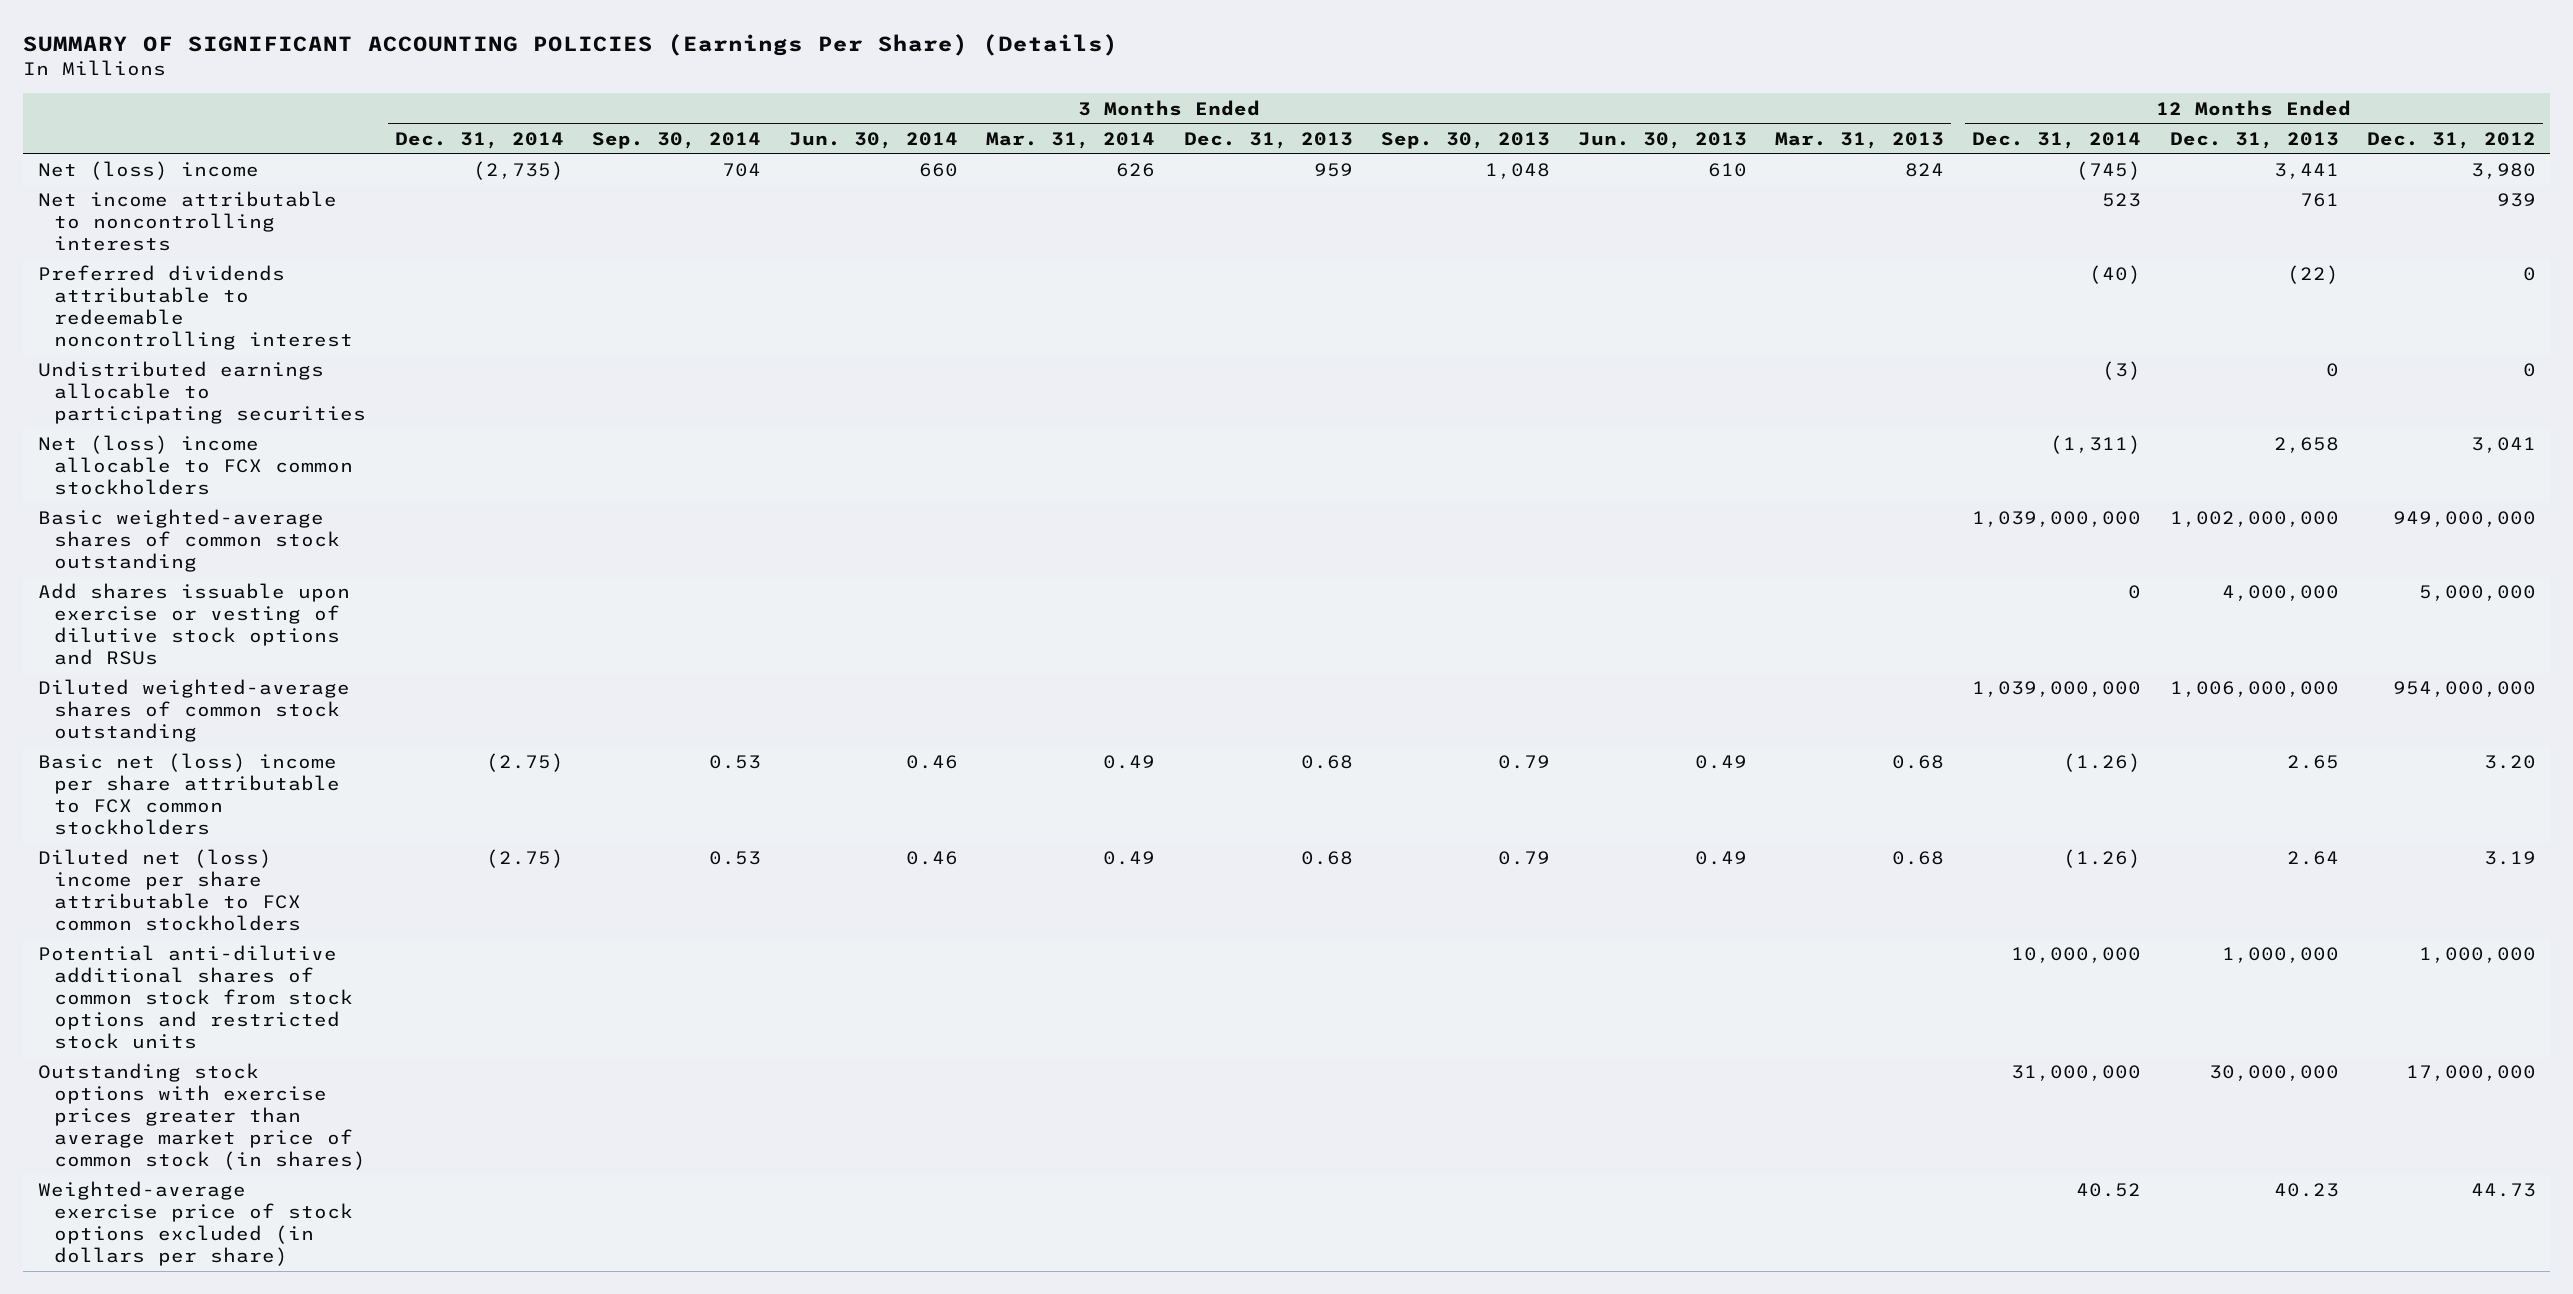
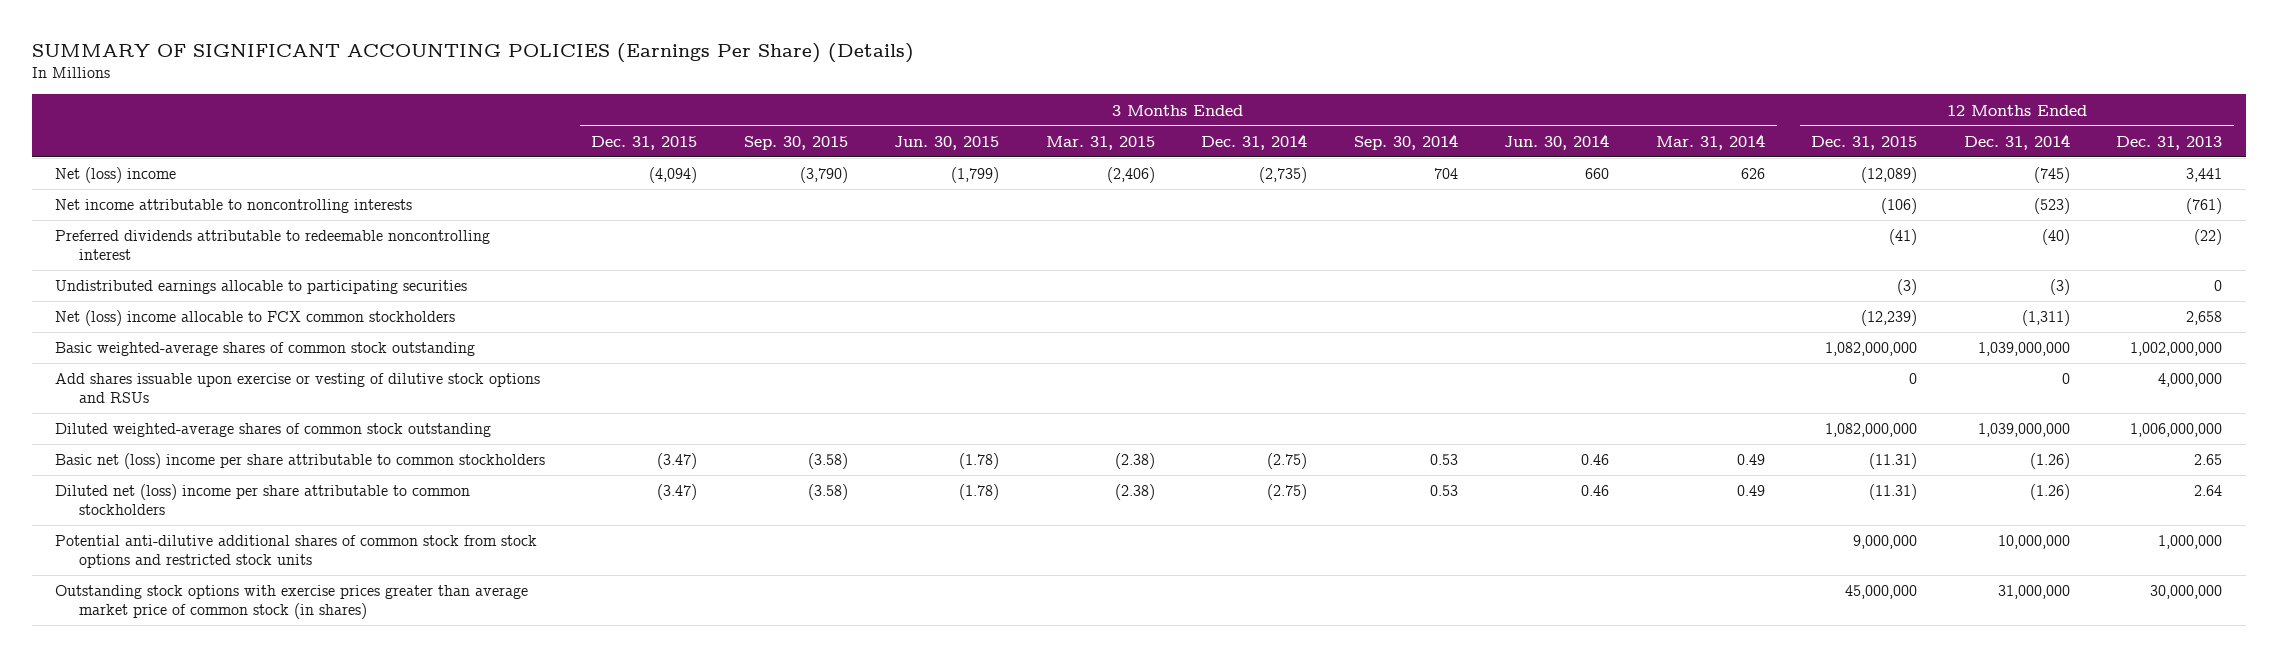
[1183,131,1353,149] Dec. 31, 2013 -> none
[1380,131,1550,149] Sep. 30, 2013 -> none
[1578,131,1748,149] Jun. 30, 2013 -> none
[1775,131,1945,149] Mar. 31, 2013 -> none
[2366,131,2536,149] Dec. 31, 2012 -> none
none -> [591,135,698,150] Dec. 31, 2015
none -> [743,135,848,150] Sep. 30, 2015
none -> [894,135,1000,150] Jun. 30, 2015
none -> [1045,135,1155,150] Mar. 31, 2015
none -> [1811,135,1918,150] Dec. 31, 2015
[2102,193,2142,208] 523 -> [2033,198,2070,215] (523)
[2299,193,2339,208] 761 -> [2186,198,2223,215] (761)
[37,753,341,836] Basic net (loss) income per share attributable to FCX common stockholders -> [54,453,545,470] Basic net (loss) income per share attributable to common stockholders
[37,849,302,932] Diluted net (loss) income per share attributable to FCX common stockholders -> [54,484,470,516] Diluted net (loss) income per share attributable to common stockholders
[37,1181,354,1267] Weighted-average exercise price of stock options excluded (in dollars per share) -> none

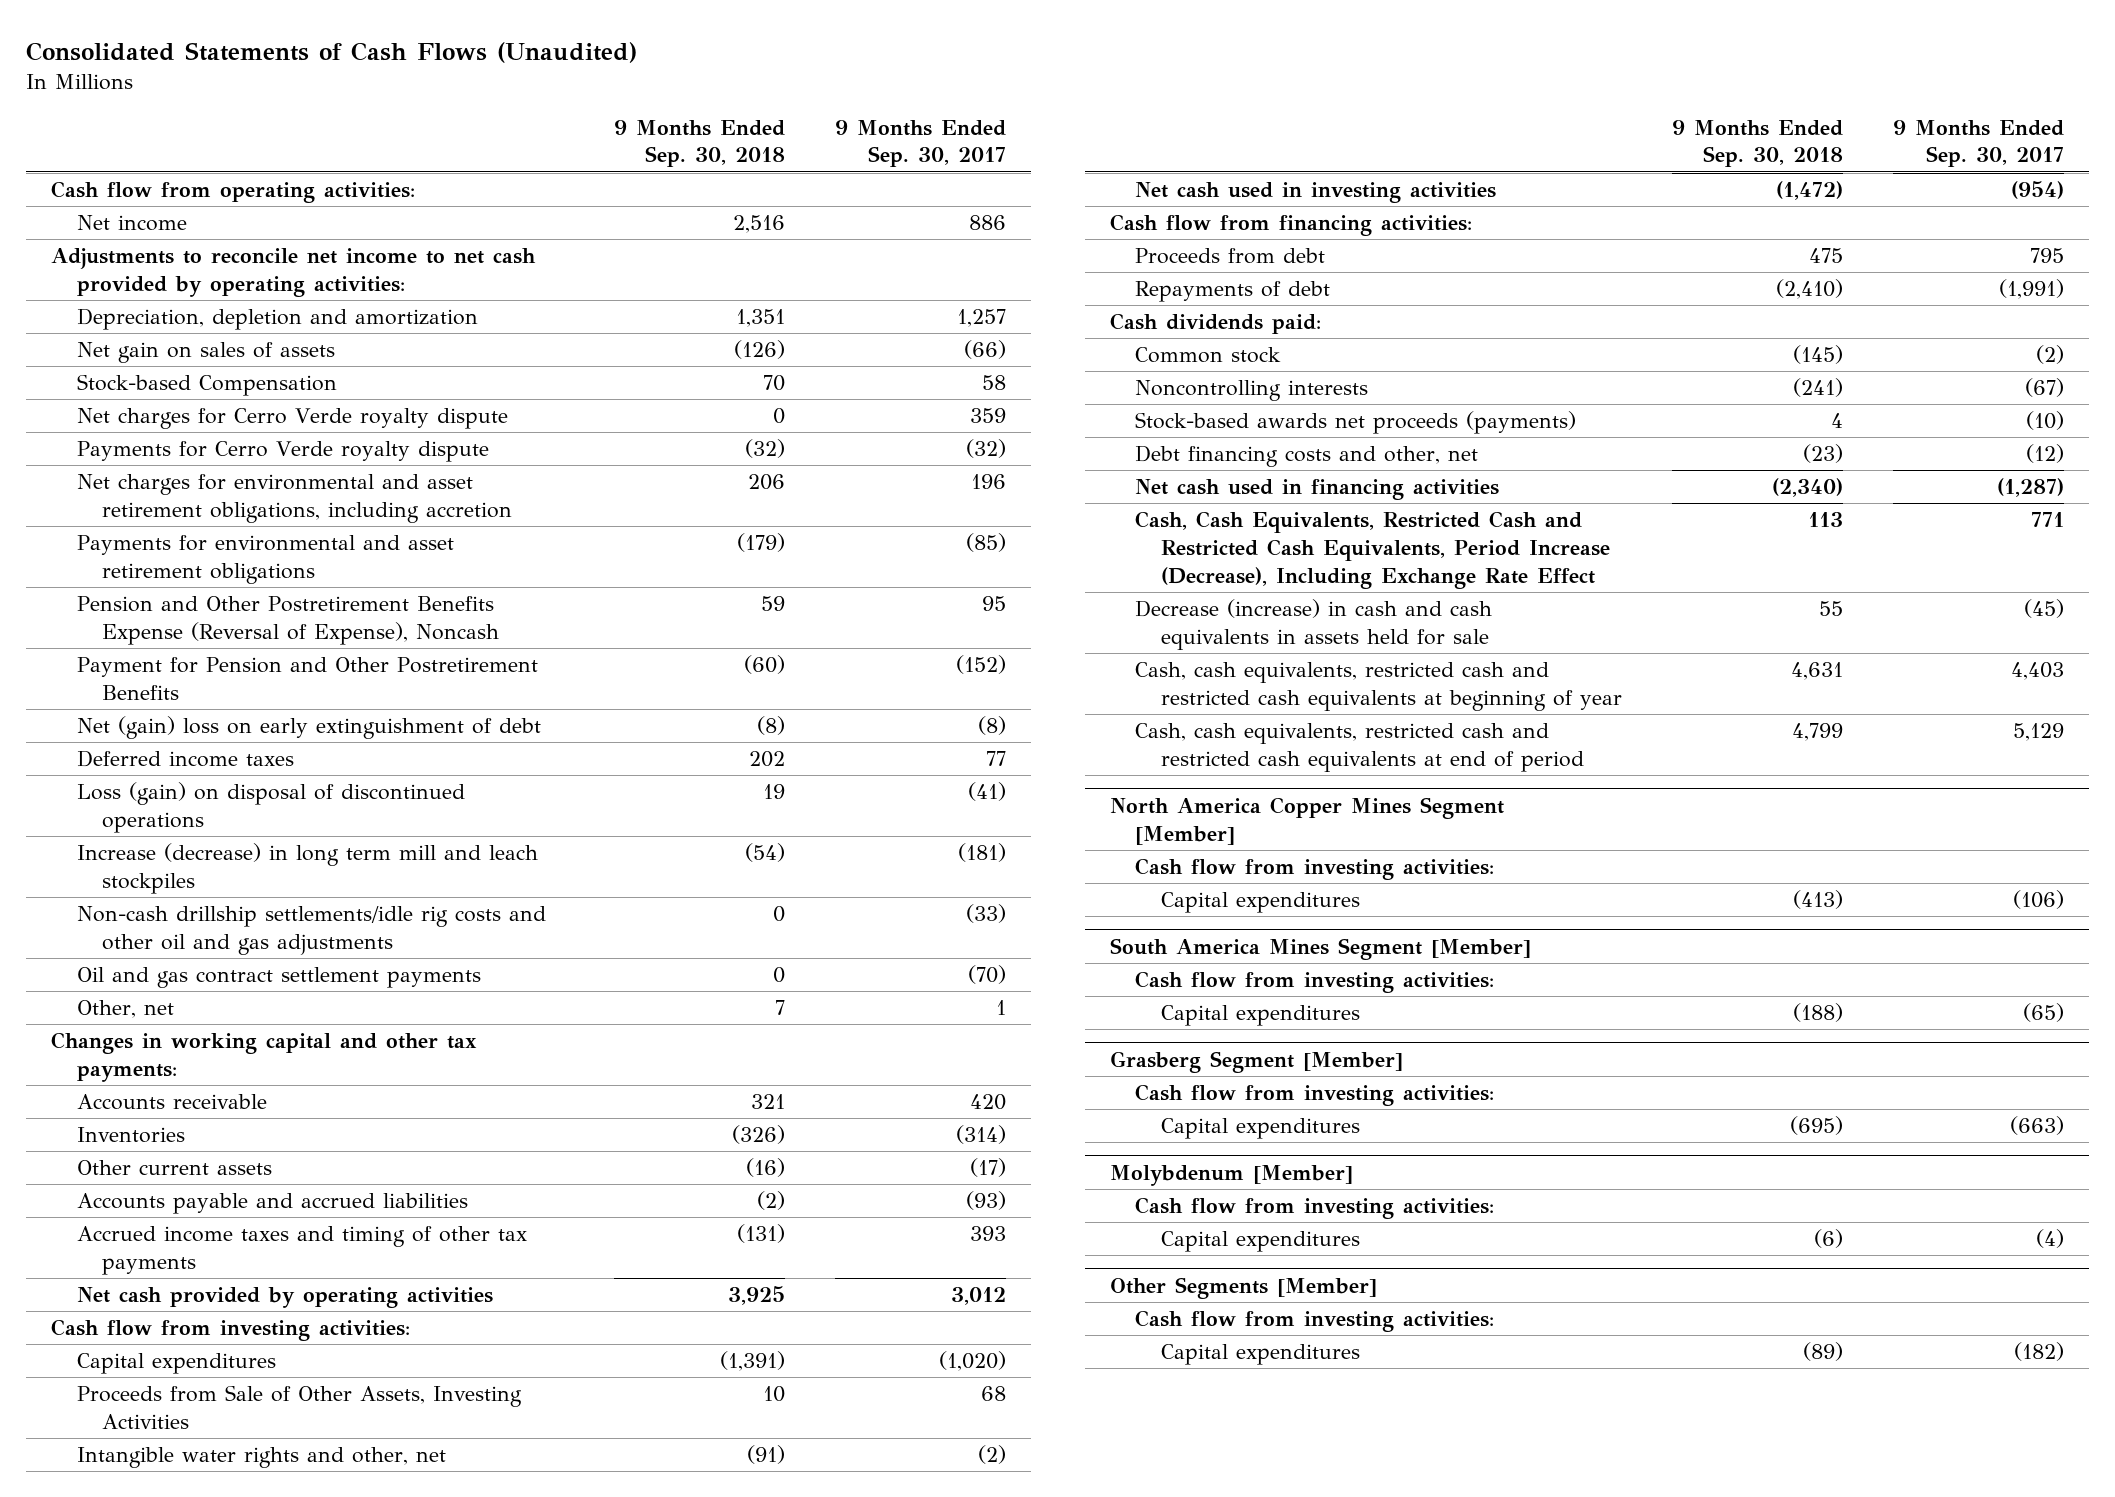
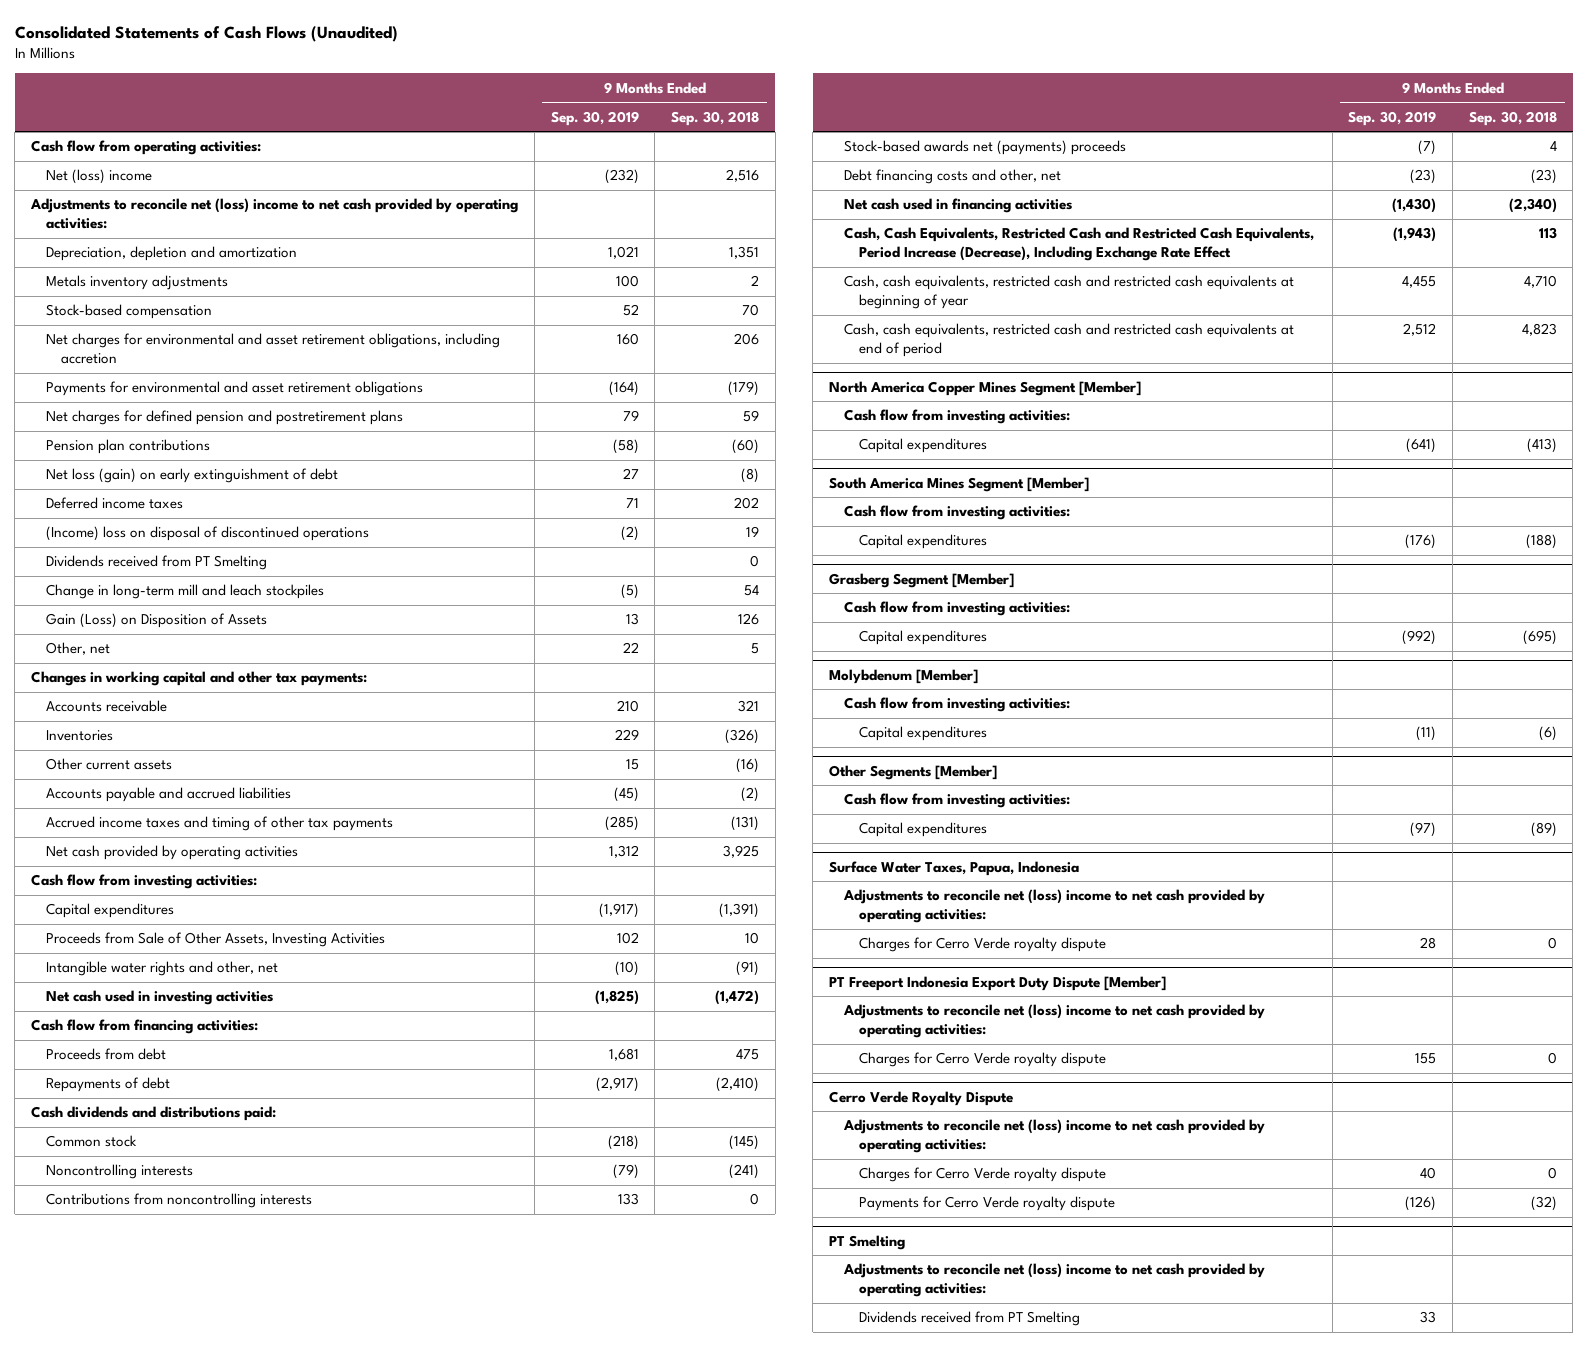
[834,119,1006,168] 9 Months Ended Sep. 30, 2017 -> none
none -> [550,110,639,126] Sep. 30, 2019
[76,215,187,232] Net income -> [46,169,153,185] Net (loss) income
[51,248,537,297] Adjustments to reconcile net income to net cash provided by operating activities: -> [30,198,519,230] Adjustments to reconcile net (loss) income to net cash provided by operating activities:
[76,342,335,364] Net gain on sales of assets -> none
[76,408,508,430] Net charges for Cerro Verde royalty dispute -> none
[76,441,489,463] Payments for Cerro Verde royalty dispute -> none
none -> [46,275,229,291] Metals inventory adjustments
[76,374,337,397] Stock-based Compensation -> [46,304,213,320] Stock-based compensation
[76,596,500,645] Pension and Other Postretirement Benefits Expense (Reversal of Expense), Noncash -> [46,410,404,426] Net charges for defined pension and postretirement plans
[76,657,538,700] Payment for Pension and Other Postretirement Benefits -> [46,439,211,455] Pension plan contributions
[76,716,541,740] Net (gain) loss on early extinguishment of debt -> [46,468,339,484] Net loss (gain) on early extinguishment of debt
[76,906,546,955] Non-cash drillship settlements/idle rig costs and other oil and gas adjustments -> none
[76,967,481,989] Oil and gas contract settlement payments -> none
[76,782,465,833] Loss (gain) on disposal of discontinued operations -> [46,526,370,542] (Income) loss on disposal of discontinued operations
none -> [46,555,268,571] Dividends received from PT Smelting
[76,843,538,894] Increase (decrease) in long term mill and leach stockpiles -> [46,584,325,600] Change in long-term mill and leach stockpiles
[744,843,785,863] (54) -> [744,585,760,597] 54
none -> [46,613,268,629] Gain (Loss) on Disposition of Assets
[774,1000,785,1016] 7 -> [751,643,760,655] 5
[1109,313,1321,335] Cash dividends paid: -> [31,1106,277,1122] Cash dividends and distributions paid:
none -> [46,1193,313,1209] Contributions from noncontrolling interests
[1135,411,1577,435] Stock-based awards net proceeds (payments) -> [843,140,1126,156] Stock-based awards net (payments) proceeds
[1135,599,1493,650] Decrease (increase) in cash and cash equivalents in assets held for sale -> none
[1790,662,1843,681] 4,631 -> [1523,275,1557,289] 4,710
[1791,723,1843,742] 4,799 -> [1521,323,1557,337] 4,823
none -> [828,860,1079,876] Surface Water Taxes, Papua, Indonesia
none -> [842,889,1265,924] Adjustments to reconcile net (loss) income to net cash provided by operating activities:
none -> [859,937,1107,953] Charges for Cerro Verde royalty dispute
none -> [828,975,1166,991] PT Freeport Indonesia Export Duty Dispute [Member]
none -> [842,1004,1265,1039] Adjustments to reconcile net (loss) income to net cash provided by operating activities:
none -> [859,1052,1107,1068] Charges for Cerro Verde royalty dispute
none -> [828,1090,1013,1106] Cerro Verde Royalty Dispute
none -> [842,1119,1265,1154] Adjustments to reconcile net (loss) income to net cash provided by operating activities:
none -> [859,1167,1107,1183] Charges for Cerro Verde royalty dispute
none -> [859,1196,1116,1212] Payments for Cerro Verde royalty dispute
none -> [828,1234,905,1250] PT Smelting
none -> [842,1263,1265,1298] Adjustments to reconcile net (loss) income to net cash provided by operating activities:
none -> [859,1311,1081,1327] Dividends received from PT Smelting

